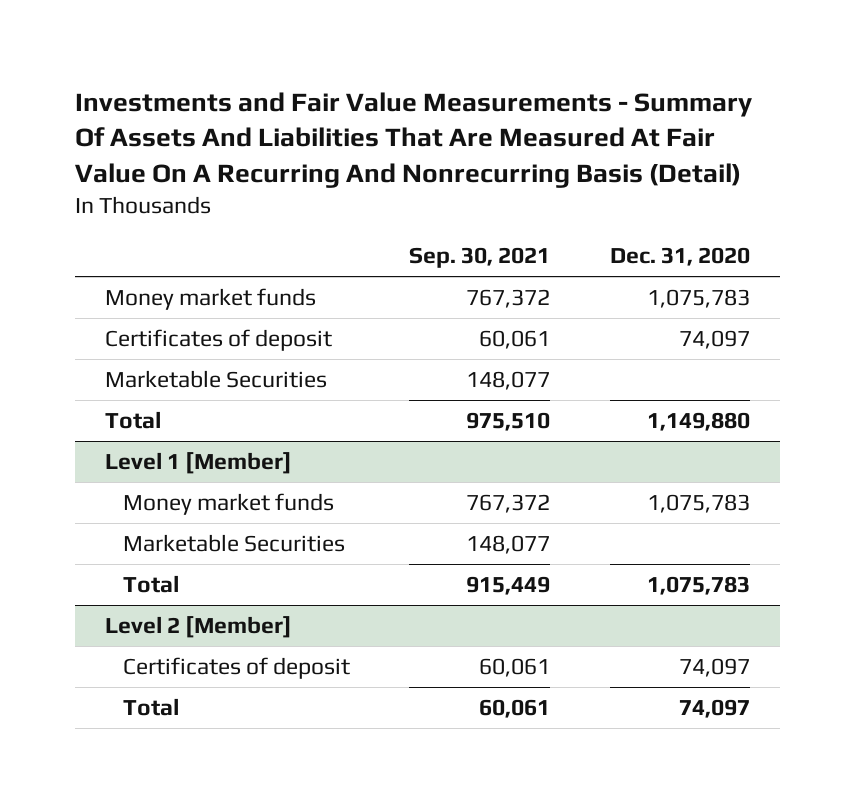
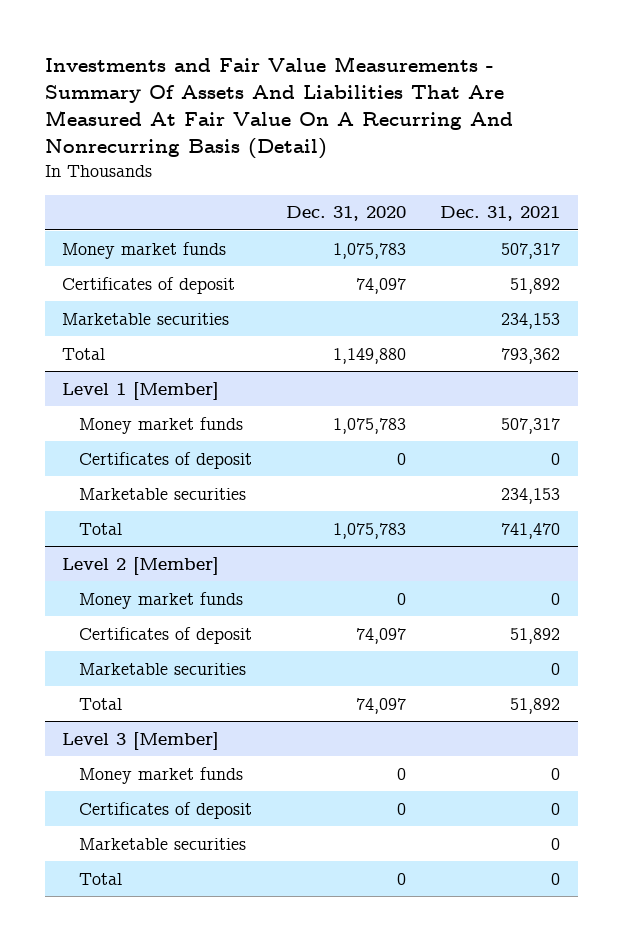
[409,247,551,269] Sep. 30, 2021 -> none
none -> [440,206,561,222] Dec. 31, 2021
[105,369,328,388] Marketable Securities -> [61,312,229,325] Marketable securities
none -> [78,451,252,469] Certificates of deposit
[122,533,345,552] Marketable Securities -> [78,487,246,500] Marketable securities
none -> [78,591,243,609] Money market funds
none -> [78,662,246,675] Marketable securities
none -> [61,731,219,750] Level 3 [Member]
none -> [78,766,243,784] Money market funds
none -> [78,801,252,819] Certificates of deposit
none -> [78,837,246,850] Marketable securities
none -> [78,872,122,885] Total

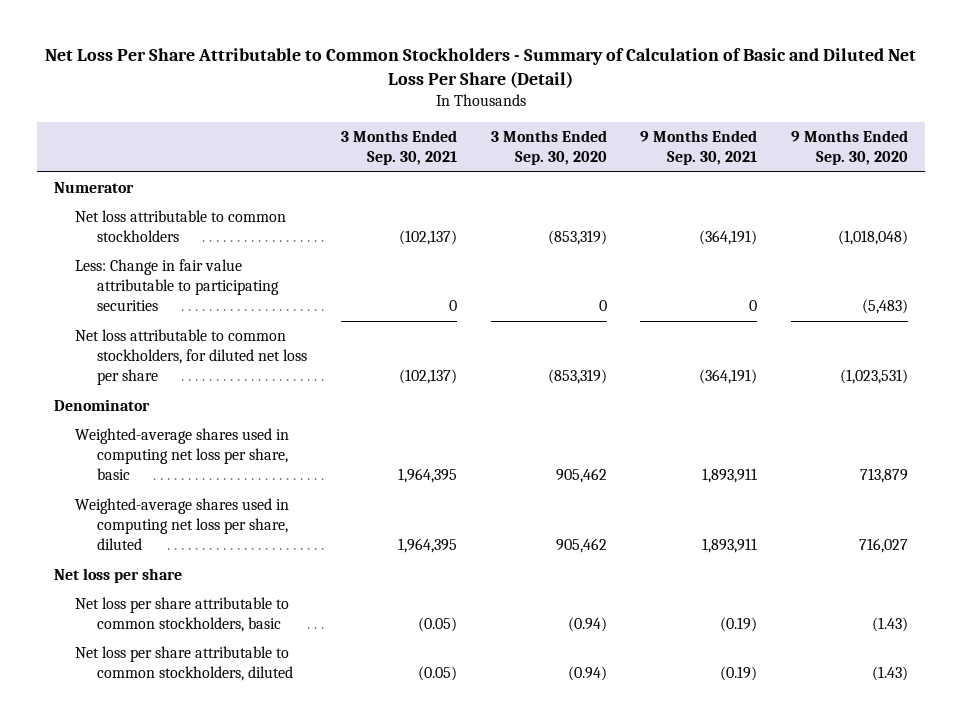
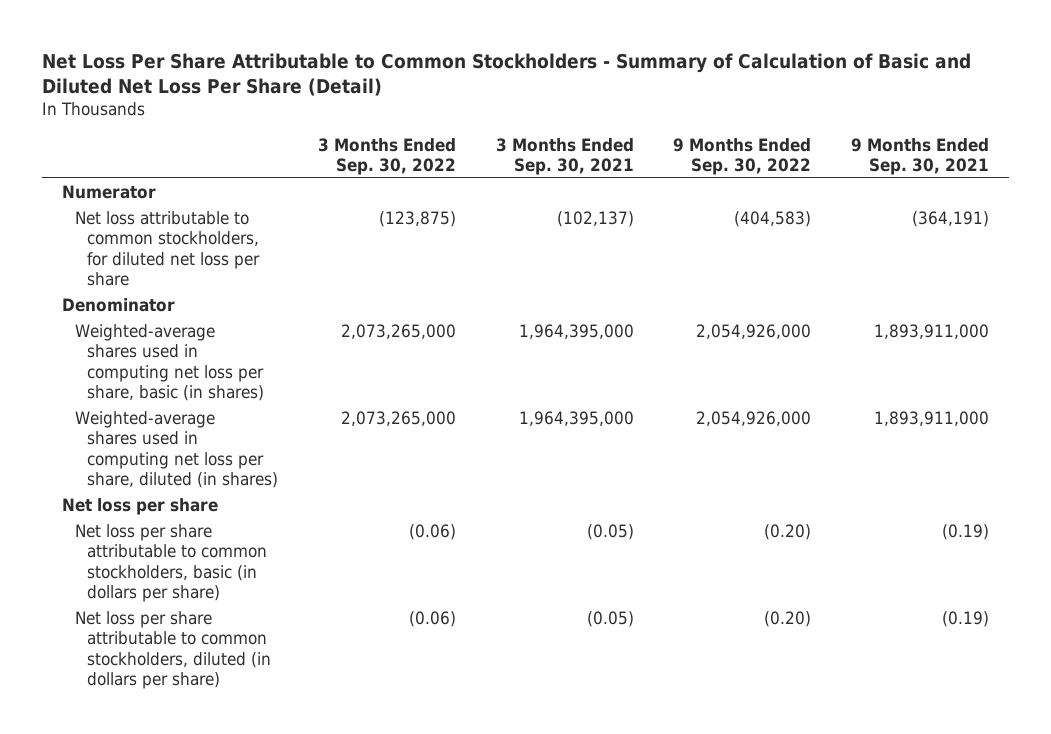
[490,130,607,166] 3 Months Ended Sep. 30, 2020 -> none
[791,130,909,166] 9 Months Ended Sep. 30, 2020 -> none
none -> [317,137,456,175] 3 Months Ended Sep. 30, 2022
none -> [673,137,812,175] 9 Months Ended Sep. 30, 2022
[75,209,287,243] Net loss attributable to common stockholders -> none
[75,258,280,312] Less: Change in fair value attributable to participating securities -> none
[75,427,290,481] Weighted-average shares used in computing net loss per share, basic -> [74,323,265,401] Weighted-average shares used in computing net loss per share, basic (in shares)
[397,468,457,484] 1,964,395 -> [518,323,634,339] 1,964,395,000
[702,468,758,484] 1,893,911 -> [874,323,990,339] 1,893,911,000
[75,497,290,551] Weighted-average shares used in computing net loss per share, diluted -> [74,410,279,488] Weighted-average shares used in computing net loss per share, diluted (in shares)
[397,538,457,554] 1,964,395 -> [518,410,634,426] 1,964,395,000
[702,538,758,554] 1,893,911 -> [874,410,990,426] 1,893,911,000
[75,596,290,633] Net loss per share attributable to common stockholders, basic -> [74,523,268,602] Net loss per share attributable to common stockholders, basic (in dollars per share)
[75,645,294,682] Net loss per share attributable to common stockholders, diluted -> [74,610,272,689] Net loss per share attributable to common stockholders, diluted (in dollars per share)

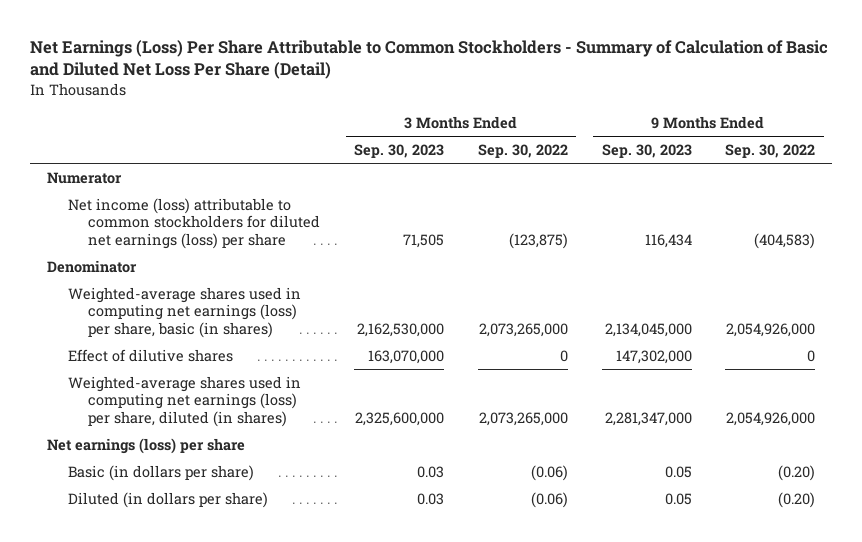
[42,52,972,97] Net Loss Per Share Attributable to Common Stockholders - Summary of Calculation of Basic and Diluted Net Loss Per Share (Detail) -> [30,39,829,80] Net Earnings (Loss) Per Share Attributable to Common Stockholders - Summary of Calculation of Basic and Diluted Net Loss Per Share (Detail)
[495,137,634,175] 3 Months Ended Sep. 30, 2021 -> none
[851,137,990,175] 9 Months Ended Sep. 30, 2021 -> none
none -> [353,143,444,158] Sep. 30, 2023
none -> [601,143,692,158] Sep. 30, 2023
[74,210,261,286] Net loss attributable to common stockholders, for diluted net loss per share -> [67,197,321,249] Net income (loss) attributable to common stockholders for diluted net earnings (loss) per share
[74,323,265,401] Weighted-average shares used in computing net loss per share, basic (in shares) -> [67,286,301,338] Weighted-average shares used in computing net earnings (loss) per share, basic (in shares)
none -> [67,348,233,362] Effect of dilutive shares
[74,410,279,488] Weighted-average shares used in computing net loss per share, diluted (in shares) -> [67,375,301,427] Weighted-average shares used in computing net earnings (loss) per share, diluted (in shares)
[62,497,219,515] Net loss per share -> [46,437,245,454] Net earnings (loss) per share
[74,523,268,602] Net loss per share attributable to common stockholders, basic (in dollars per share) -> [67,464,254,481] Basic (in dollars per share)
[74,610,272,689] Net loss per share attributable to common stockholders, diluted (in dollars per share) -> [67,491,268,508] Diluted (in dollars per share)

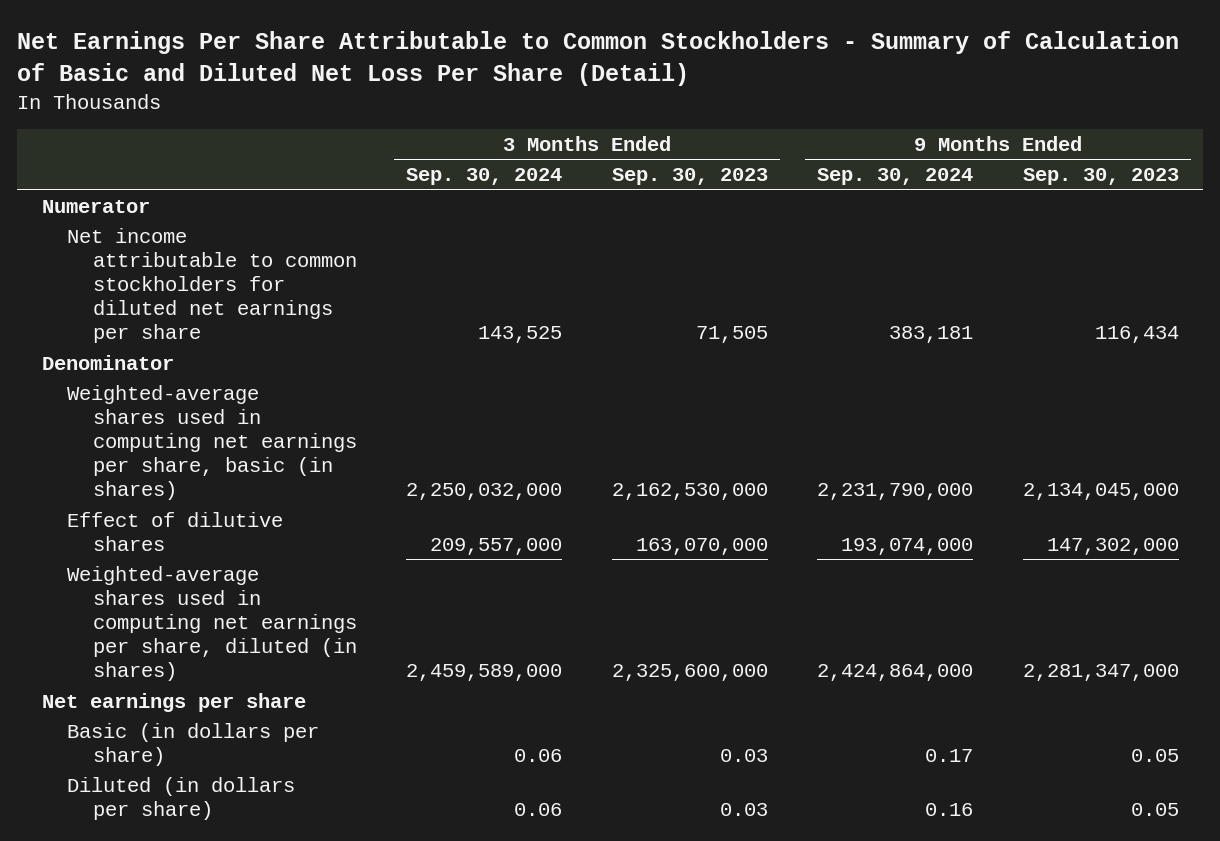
[30,39,829,80] Net Earnings (Loss) Per Share Attributable to Common Stockholders - Summary of Calculation of Basic and Diluted Net Loss Per Share (Detail) -> [17,31,1180,87] Net Earnings Per Share Attributable to Common Stockholders - Summary of Calculation of Basic and Diluted Net Loss Per Share (Detail)
[477,143,568,158] Sep. 30, 2022 -> none
[725,143,816,158] Sep. 30, 2022 -> none
none -> [406,168,563,186] Sep. 30, 2024
none -> [817,168,974,186] Sep. 30, 2024
[67,197,321,249] Net income (loss) attributable to common stockholders for diluted net earnings (loss) per share -> [67,227,357,344] Net income attributable to common stockholders for diluted net earnings per share
[67,286,301,338] Weighted-average shares used in computing net earnings (loss) per share, basic (in shares) -> [67,384,357,501] Weighted-average shares used in computing net earnings per share, basic (in shares)
[67,375,301,427] Weighted-average shares used in computing net earnings (loss) per share, diluted (in shares) -> [67,565,357,682] Weighted-average shares used in computing net earnings per share, diluted (in shares)
[46,437,245,454] Net earnings (loss) per share -> [41,692,306,712] Net earnings per share

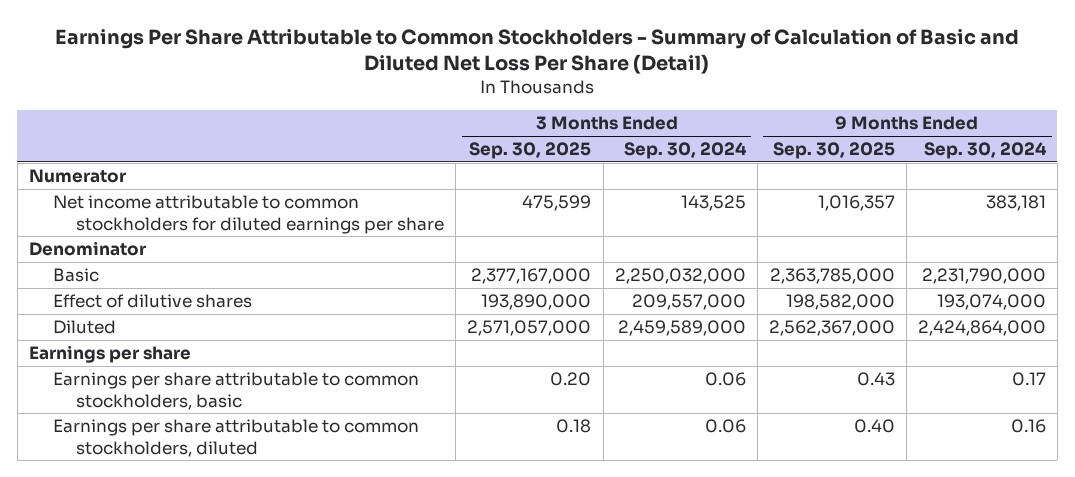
[17,31,1180,87] Net Earnings Per Share Attributable to Common Stockholders - Summary of Calculation of Basic and Diluted Net Loss Per Share (Detail) -> [55,28,1020,75] Earnings Per Share Attributable to Common Stockholders - Summary of Calculation of Basic and Diluted Net Loss Per Share (Detail)
[611,168,768,186] Sep. 30, 2023 -> none
[1022,168,1179,186] Sep. 30, 2023 -> none
none -> [469,142,592,160] Sep. 30, 2025
none -> [772,142,895,160] Sep. 30, 2025
[67,227,357,344] Net income attributable to common stockholders for diluted net earnings per share -> [52,195,445,234] Net income attributable to common stockholders for diluted earnings per share
[67,384,357,501] Weighted-average shares used in computing net earnings per share, basic (in shares) -> [52,268,99,283] Basic
[67,565,357,682] Weighted-average shares used in computing net earnings per share, diluted (in shares) -> [52,320,116,335] Diluted
[41,692,306,712] Net earnings per share -> [28,345,191,364] Earnings per share
[67,722,320,766] Basic (in dollars per share) -> [52,372,419,410] Earnings per share attributable to common stockholders, basic
[67,776,296,820] Diluted (in dollars per share) -> [52,419,419,457] Earnings per share attributable to common stockholders, diluted

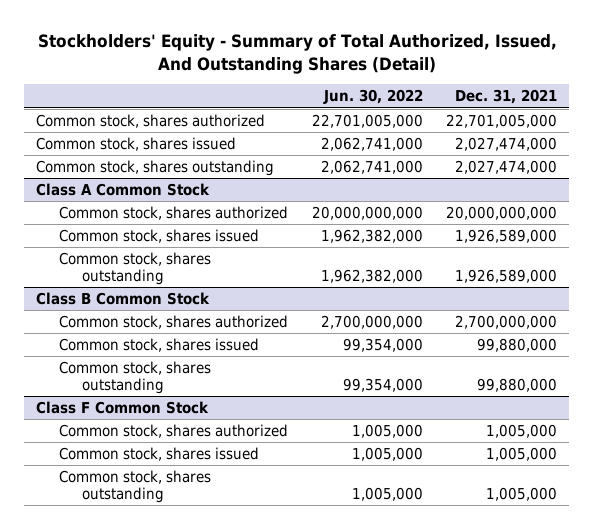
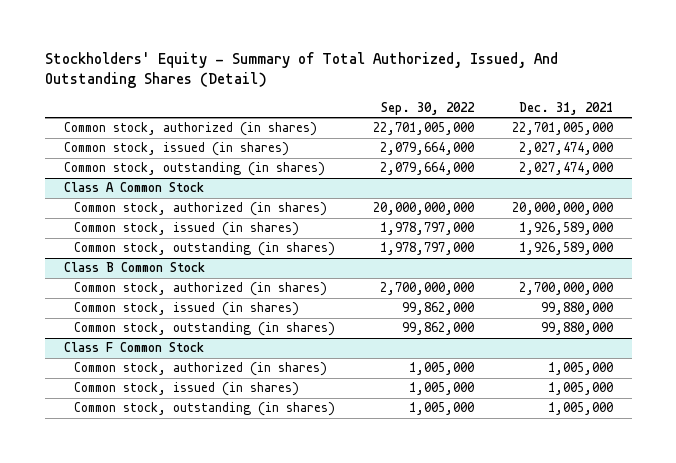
[322,89,423,105] Jun. 30, 2022 -> none
none -> [380,101,475,115] Sep. 30, 2022
[36,113,266,128] Common stock, shares authorized -> [63,122,317,137] Common stock, authorized (in shares)
[36,136,237,151] Common stock, shares issued -> [63,142,289,157] Common stock, issued (in shares)
[36,159,275,176] Common stock, shares outstanding -> [63,162,325,177] Common stock, outstanding (in shares)
[58,205,288,220] Common stock, shares authorized -> [73,202,327,217] Common stock, authorized (in shares)
[58,228,259,243] Common stock, shares issued -> [73,222,299,237] Common stock, issued (in shares)
[58,251,211,285] Common stock, shares outstanding -> [73,242,335,257] Common stock, outstanding (in shares)
[58,314,288,329] Common stock, shares authorized -> [73,282,327,297] Common stock, authorized (in shares)
[58,337,259,352] Common stock, shares issued -> [73,302,299,317] Common stock, issued (in shares)
[58,360,211,394] Common stock, shares outstanding -> [73,322,335,337] Common stock, outstanding (in shares)
[58,423,288,438] Common stock, shares authorized -> [73,362,327,377] Common stock, authorized (in shares)
[58,446,259,461] Common stock, shares issued -> [73,382,299,397] Common stock, issued (in shares)
[58,469,211,503] Common stock, shares outstanding -> [73,402,335,417] Common stock, outstanding (in shares)

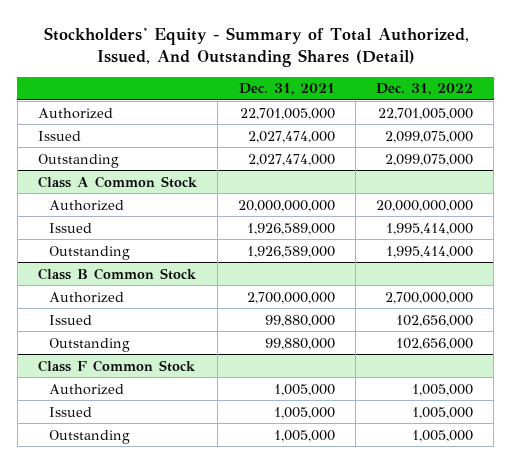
[380,101,475,115] Sep. 30, 2022 -> none
none -> [376,83,474,96] Dec. 31, 2022
[63,122,317,137] Common stock, authorized (in shares) -> [37,107,113,119] Authorized
[63,142,289,157] Common stock, issued (in shares) -> [37,130,81,141] Issued
[63,162,325,177] Common stock, outstanding (in shares) -> [37,153,119,168] Outstanding
[73,202,327,217] Common stock, authorized (in shares) -> [48,199,124,211] Authorized
[73,222,299,237] Common stock, issued (in shares) -> [48,222,92,233] Issued
[73,242,335,257] Common stock, outstanding (in shares) -> [48,245,130,260] Outstanding
[73,282,327,297] Common stock, authorized (in shares) -> [48,291,124,303] Authorized
[73,302,299,317] Common stock, issued (in shares) -> [48,314,92,325] Issued
[73,322,335,337] Common stock, outstanding (in shares) -> [48,337,130,352] Outstanding
[73,362,327,377] Common stock, authorized (in shares) -> [48,383,124,395] Authorized
[73,382,299,397] Common stock, issued (in shares) -> [48,406,92,417] Issued
[73,402,335,417] Common stock, outstanding (in shares) -> [48,429,130,444] Outstanding

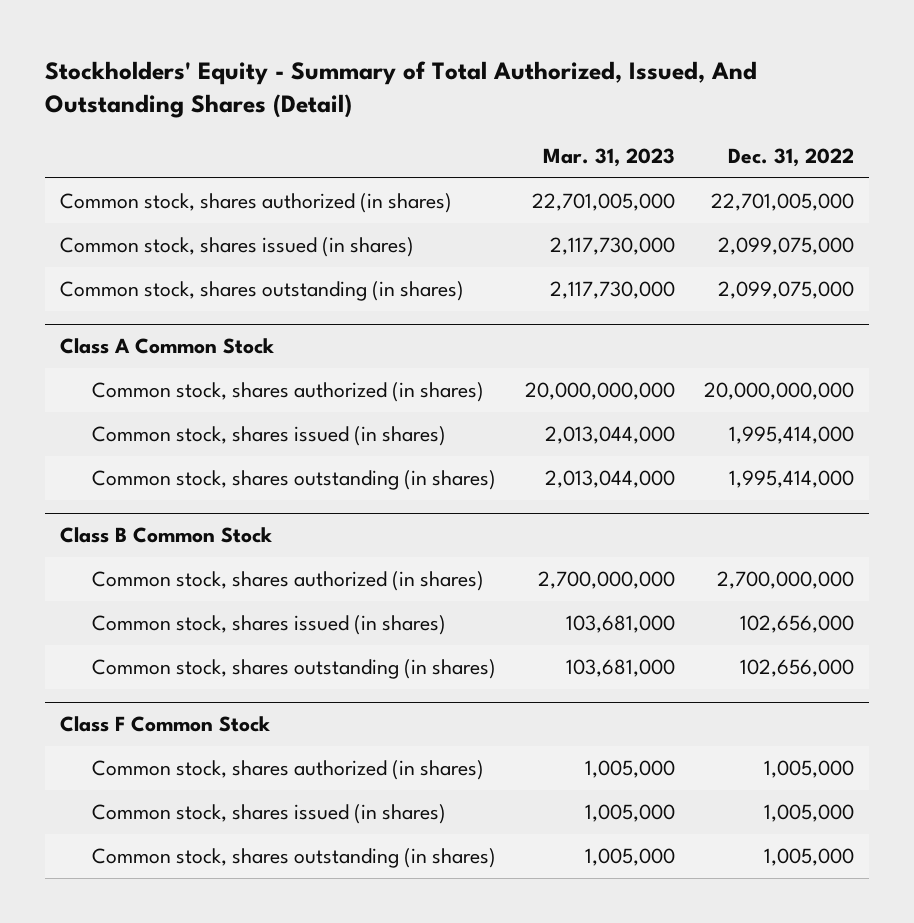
[239,83,336,96] Dec. 31, 2021 -> none
none -> [543,148,676,168] Mar. 31, 2023
[37,107,113,119] Authorized -> [59,193,452,214] Common stock, shares authorized (in shares)
[37,130,81,141] Issued -> [59,237,414,258] Common stock, shares issued (in shares)
[37,153,119,168] Outstanding -> [59,281,464,302] Common stock, shares outstanding (in shares)
[48,199,124,211] Authorized -> [91,382,484,403] Common stock, shares authorized (in shares)
[48,222,92,233] Issued -> [91,426,446,447] Common stock, shares issued (in shares)
[48,245,130,260] Outstanding -> [91,470,496,491] Common stock, shares outstanding (in shares)
[48,291,124,303] Authorized -> [91,571,484,592] Common stock, shares authorized (in shares)
[48,314,92,325] Issued -> [91,615,446,636] Common stock, shares issued (in shares)
[48,337,130,352] Outstanding -> [91,659,496,680] Common stock, shares outstanding (in shares)
[48,383,124,395] Authorized -> [91,760,484,781] Common stock, shares authorized (in shares)
[48,406,92,417] Issued -> [91,804,446,825] Common stock, shares issued (in shares)
[48,429,130,444] Outstanding -> [91,848,496,869] Common stock, shares outstanding (in shares)

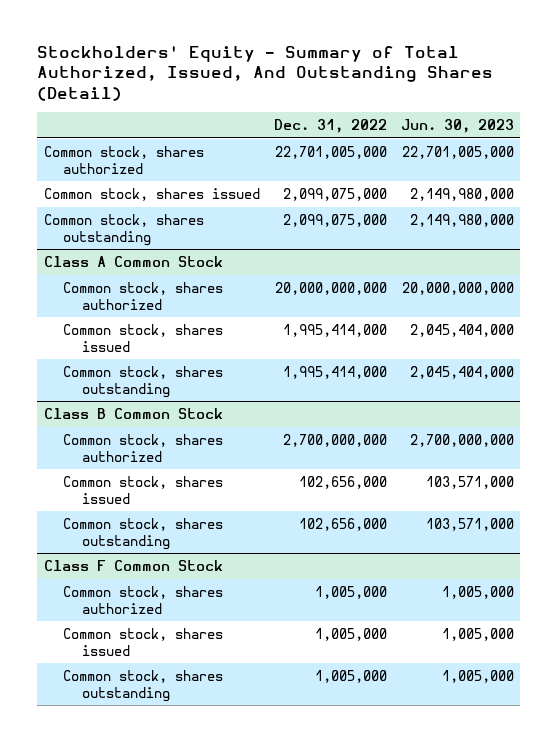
[543,148,676,168] Mar. 31, 2023 -> none
none -> [400,118,514,133] Jun. 30, 2023
[59,193,452,214] Common stock, shares authorized (in shares) -> [43,145,204,174] Common stock, shares authorized
[59,237,414,258] Common stock, shares issued (in shares) -> [43,187,260,201] Common stock, shares issued
[59,281,464,302] Common stock, shares outstanding (in shares) -> [43,213,204,246] Common stock, shares outstanding
[91,382,484,403] Common stock, shares authorized (in shares) -> [62,281,223,310] Common stock, shares authorized
[91,426,446,447] Common stock, shares issued (in shares) -> [62,323,223,352] Common stock, shares issued
[91,470,496,491] Common stock, shares outstanding (in shares) -> [62,365,223,398] Common stock, shares outstanding
[91,571,484,592] Common stock, shares authorized (in shares) -> [62,433,223,462] Common stock, shares authorized
[91,615,446,636] Common stock, shares issued (in shares) -> [62,475,223,504] Common stock, shares issued
[91,659,496,680] Common stock, shares outstanding (in shares) -> [62,517,223,550] Common stock, shares outstanding
[91,760,484,781] Common stock, shares authorized (in shares) -> [62,585,223,614] Common stock, shares authorized
[91,804,446,825] Common stock, shares issued (in shares) -> [62,627,223,656] Common stock, shares issued
[91,848,496,869] Common stock, shares outstanding (in shares) -> [62,669,223,702] Common stock, shares outstanding

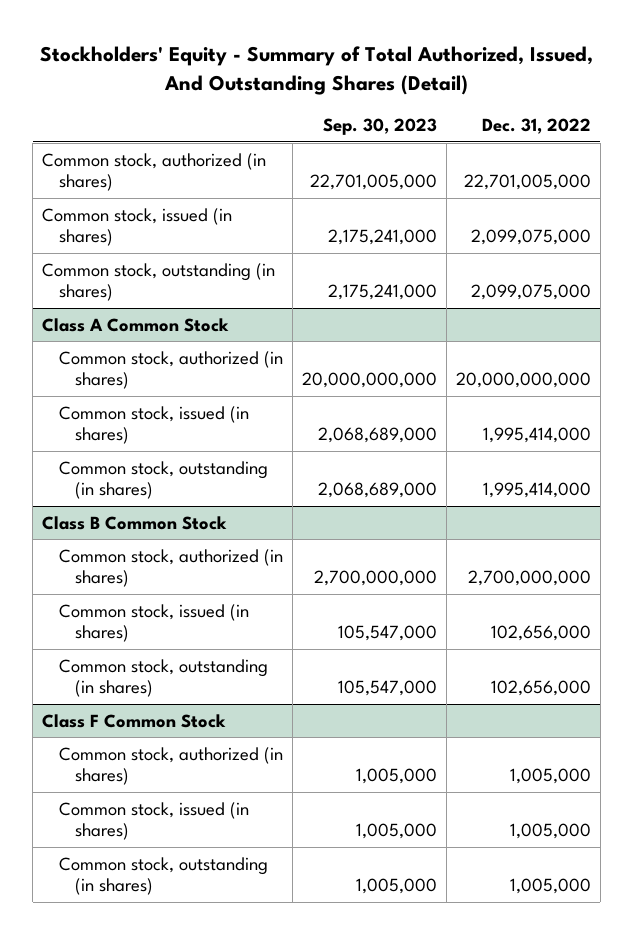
[400,118,514,133] Jun. 30, 2023 -> none
none -> [322,118,437,136] Sep. 30, 2023
[43,145,204,174] Common stock, shares authorized -> [42,152,267,192] Common stock, authorized (in shares)
[43,187,260,201] Common stock, shares issued -> [42,207,233,247] Common stock, issued (in shares)
[43,213,204,246] Common stock, shares outstanding -> [42,262,276,302] Common stock, outstanding (in shares)
[62,281,223,310] Common stock, shares authorized -> [58,350,283,390] Common stock, authorized (in shares)
[62,323,223,352] Common stock, shares issued -> [58,405,249,445] Common stock, issued (in shares)
[62,365,223,398] Common stock, shares outstanding -> [58,460,268,500] Common stock, outstanding (in shares)
[62,433,223,462] Common stock, shares authorized -> [58,548,283,588] Common stock, authorized (in shares)
[62,475,223,504] Common stock, shares issued -> [58,603,249,643] Common stock, issued (in shares)
[62,517,223,550] Common stock, shares outstanding -> [58,658,268,698] Common stock, outstanding (in shares)
[62,585,223,614] Common stock, shares authorized -> [58,746,283,786] Common stock, authorized (in shares)
[62,627,223,656] Common stock, shares issued -> [58,801,249,841] Common stock, issued (in shares)
[62,669,223,702] Common stock, shares outstanding -> [58,856,268,896] Common stock, outstanding (in shares)

